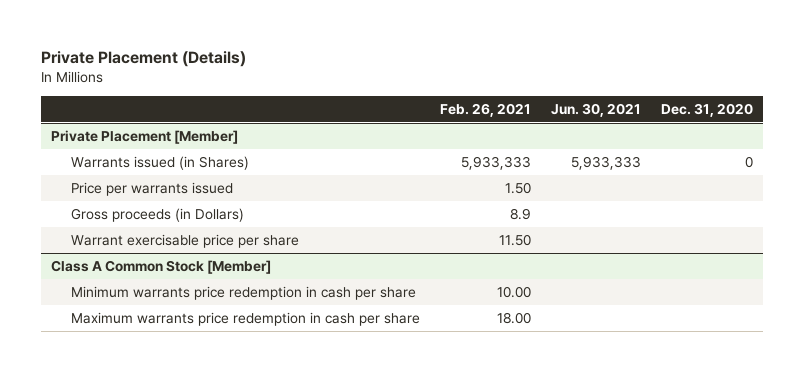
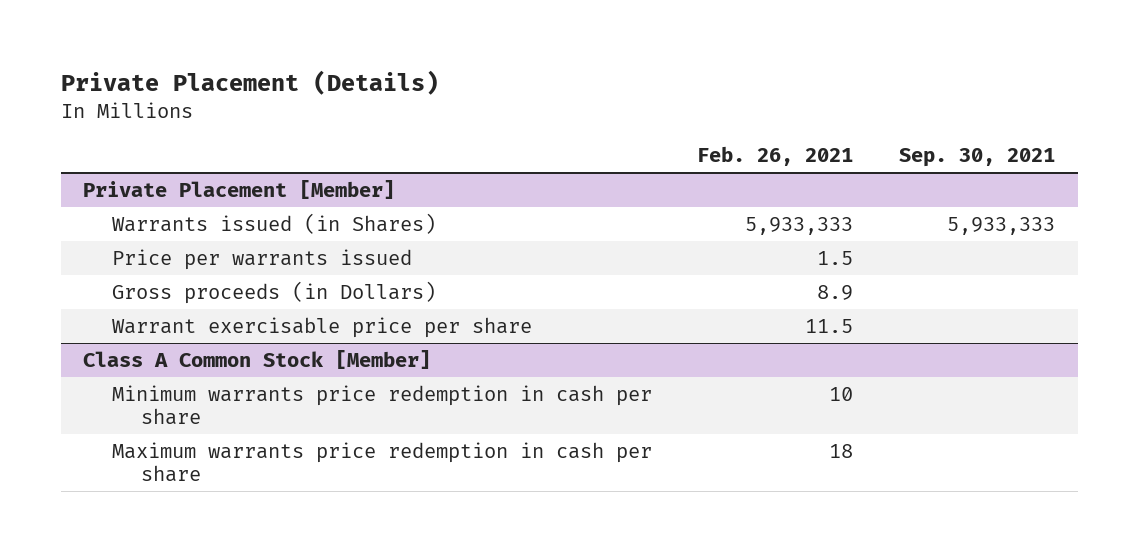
[550,102,641,117] Jun. 30, 2021 -> none
[660,102,753,117] Dec. 31, 2020 -> none
none -> [898,147,1055,167] Sep. 30, 2021
[505,181,532,194] 1.50 -> [817,251,854,266] 1.5
[499,233,532,246] 11.50 -> [805,319,854,334] 11.5
[497,285,532,298] 10.00 -> [829,387,854,402] 10
[497,311,532,324] 18.00 -> [829,444,854,459] 18

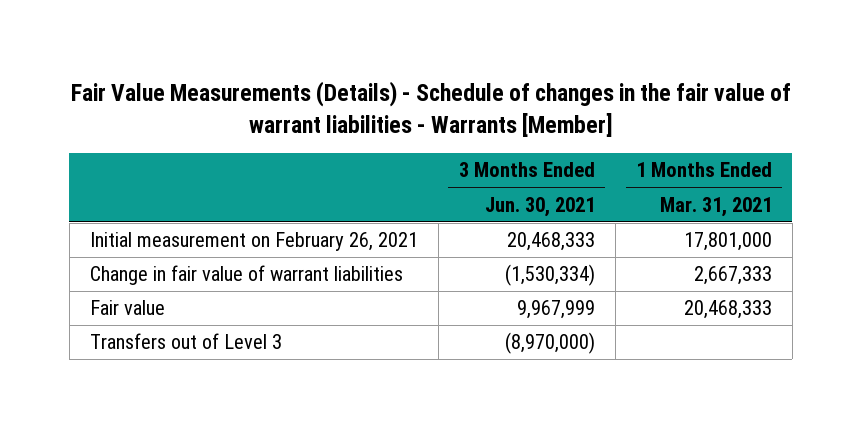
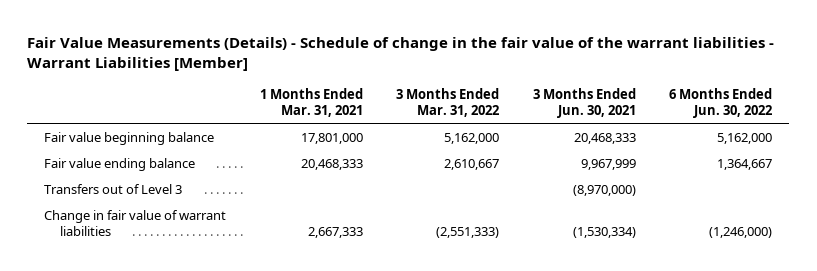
[70,80,791,137] Fair Value Measurements (Details) - Schedule of changes in the fair value of warrant liabilities - Warrants [Member] -> [27,36,775,72] Fair Value Measurements (Details) - Schedule of change in the fair value of the warrant liabilities - Warrant Liabilities [Member]
none -> [396,88,500,117] 3 Months Ended Mar. 31, 2022
none -> [669,88,773,118] 6 Months Ended Jun. 30, 2022
[89,232,418,252] Initial measurement on February 26, 2021 -> [44,131,215,145] Fair value beginning balance
[89,300,165,316] Fair value -> [44,157,196,171] Fair value ending balance
[89,265,403,286] Change in fair value of warrant liabilities -> [44,209,227,236] Change in fair value of warrant liabilities

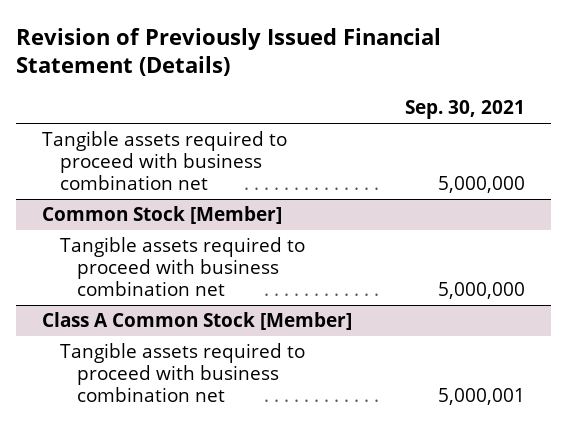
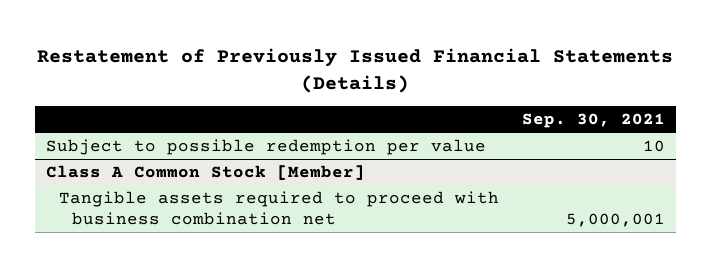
[15,27,441,77] Revision of Previously Issued Financial Statement (Details) -> [37,47,674,93] Restatement of Previously Issued Financial Statements (Details)
[42,131,288,190] Tangible assets required to proceed with business combination net -> none
[42,206,283,225] Common Stock [Member] -> none
[59,237,305,296] Tangible assets required to proceed with business combination net -> none
none -> [45,139,486,156] Subject to possible redemption per value

